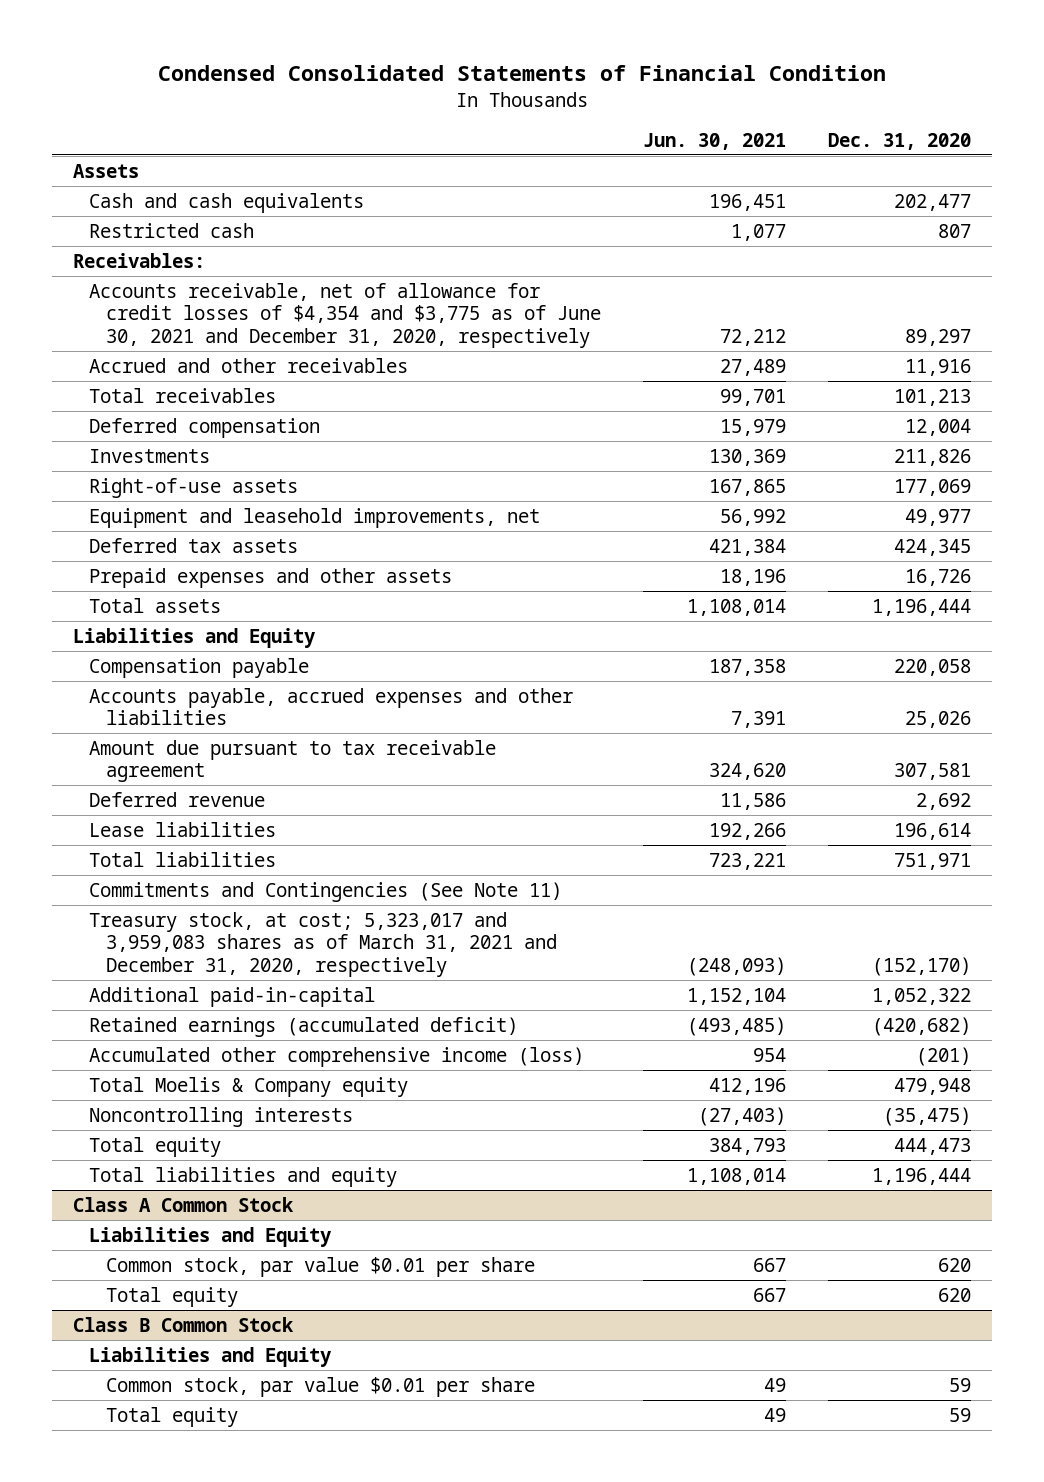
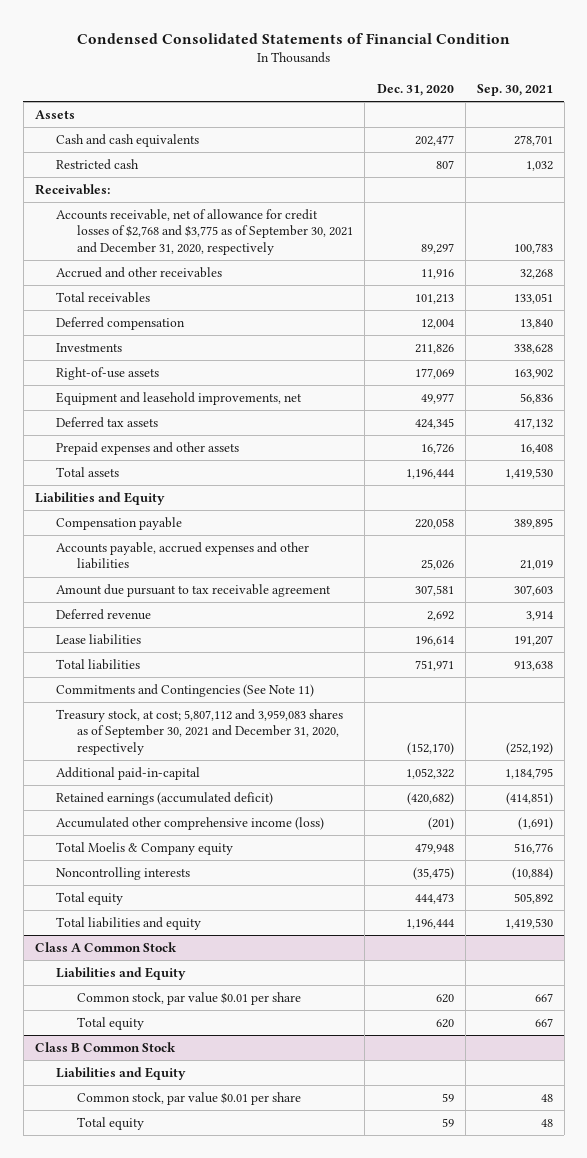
[642,132,786,150] Jun. 30, 2021 -> none
none -> [476,83,553,96] Sep. 30, 2021
[89,282,601,349] Accounts receivable, net of allowance for credit losses of $4,354 and $3,775 as of June 30, 2021 and December 31, 2020, respectively -> [56,209,354,255] Accounts receivable, net of allowance for credit losses of $2,768 and $3,775 as of September 30, 2021 and December 31, 2020, respectively
[89,911,557,978] Treasury stock, at cost; 5,323,017 and 3,959,083 shares as of March 31, 2021 and December 31, 2020, respectively -> [56,709,344,755] Treasury stock, at cost; 5,807,112 and 3,959,083 shares as of September 30, 2021 and December 31, 2020, respectively

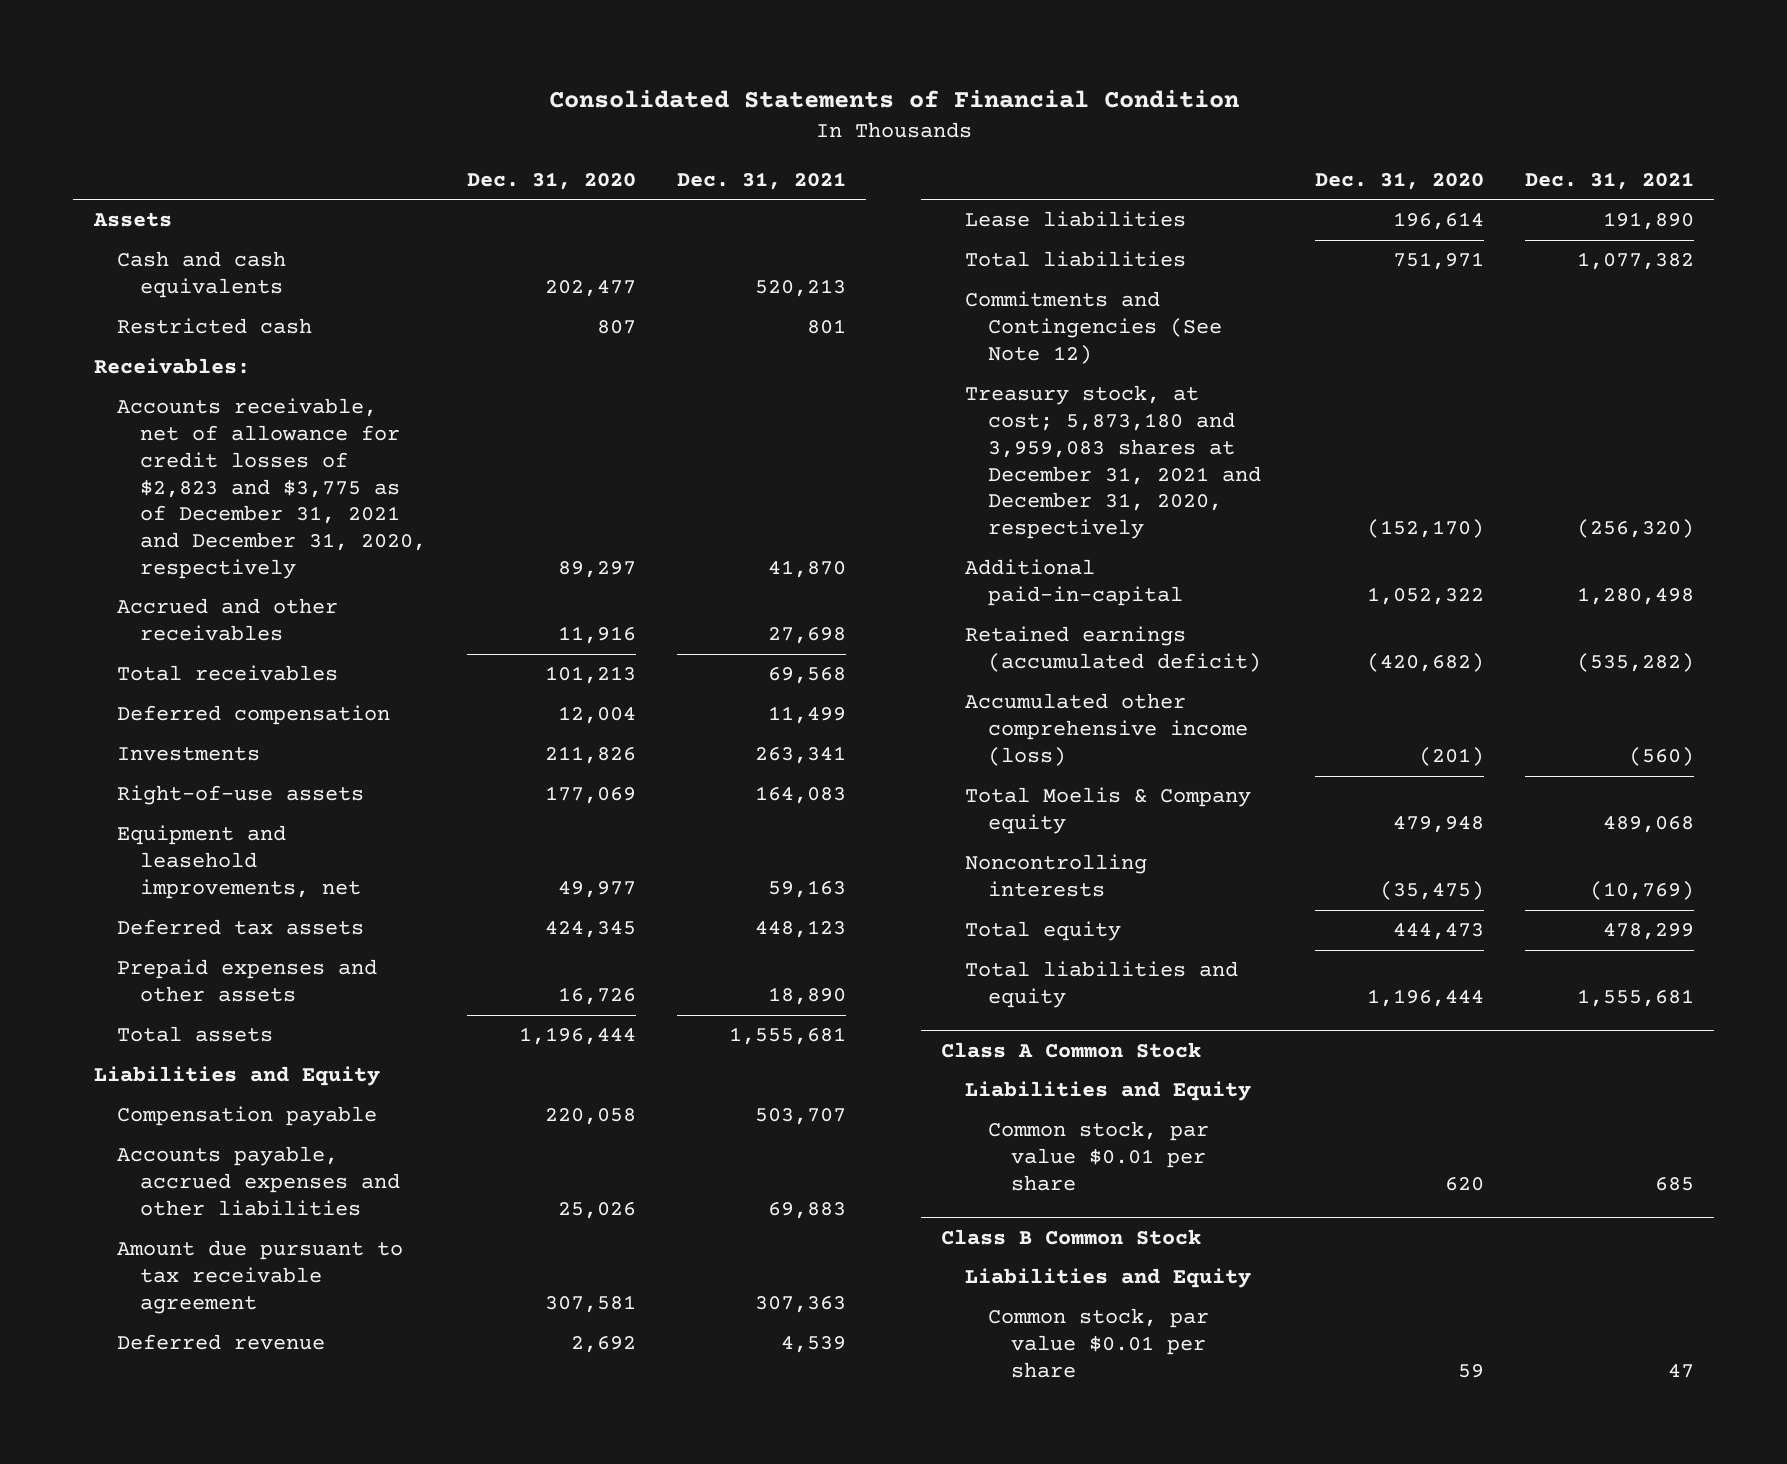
[76,33,510,45] Condensed Consolidated Statements of Financial Condition -> [548,90,1239,109] Consolidated Statements of Financial Condition
[476,83,553,96] Sep. 30, 2021 -> none
none -> [676,171,846,190] Dec. 31, 2021
[56,209,354,255] Accounts receivable, net of allowance for credit losses of $2,768 and $3,775 as of September 30, 2021 and December 31, 2020, respectively -> [116,398,427,579] Accounts receivable, net of allowance for credit losses of $2,823 and $3,775 as of December 31, 2021 and December 31, 2020, respectively
[56,684,315,698] Commitments and Contingencies (See Note 11) -> [964,291,1223,364] Commitments and Contingencies (See Note 12)
[56,709,344,755] Treasury stock, at cost; 5,807,112 and 3,959,083 shares as of September 30, 2021 and December 31, 2020, respectively -> [964,385,1262,540] Treasury stock, at cost; 5,873,180 and 3,959,083 shares at December 31, 2021 and December 31, 2020, respectively
[77,1017,145,1031] Total equity -> none
[77,1117,145,1131] Total equity -> none

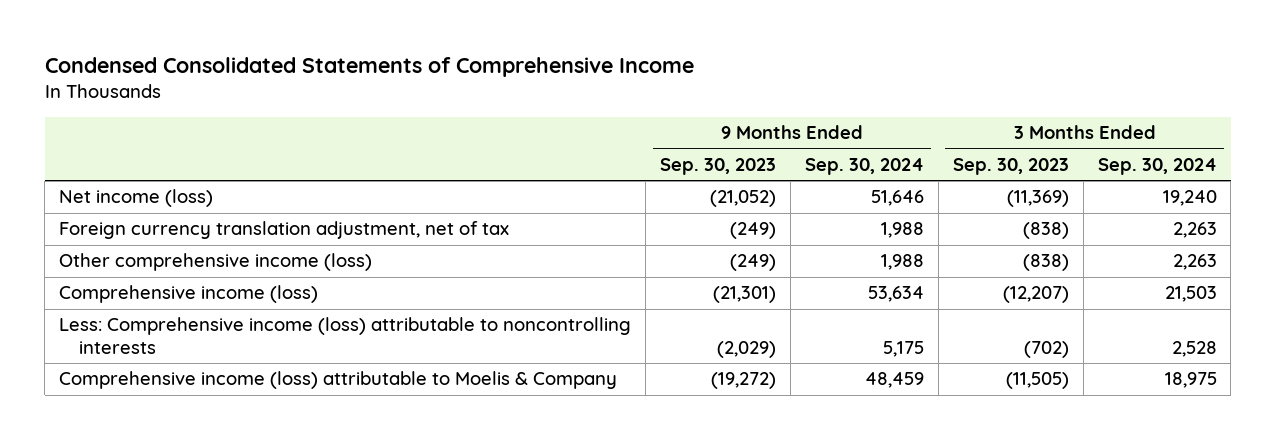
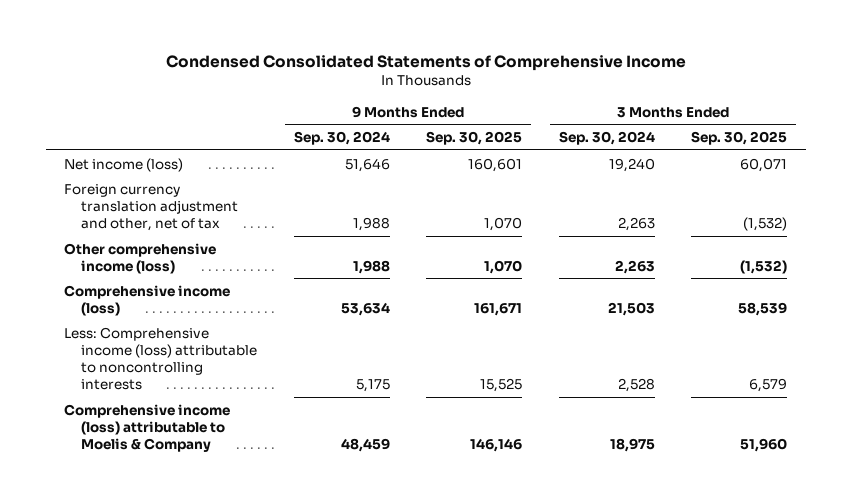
[659,157,776,175] Sep. 30, 2023 -> none
[952,157,1069,175] Sep. 30, 2023 -> none
none -> [426,131,523,146] Sep. 30, 2025
none -> [691,131,788,146] Sep. 30, 2025
[59,221,510,240] Foreign currency translation adjustment, net of tax -> [63,183,239,231] Foreign currency translation adjustment and other, net of tax

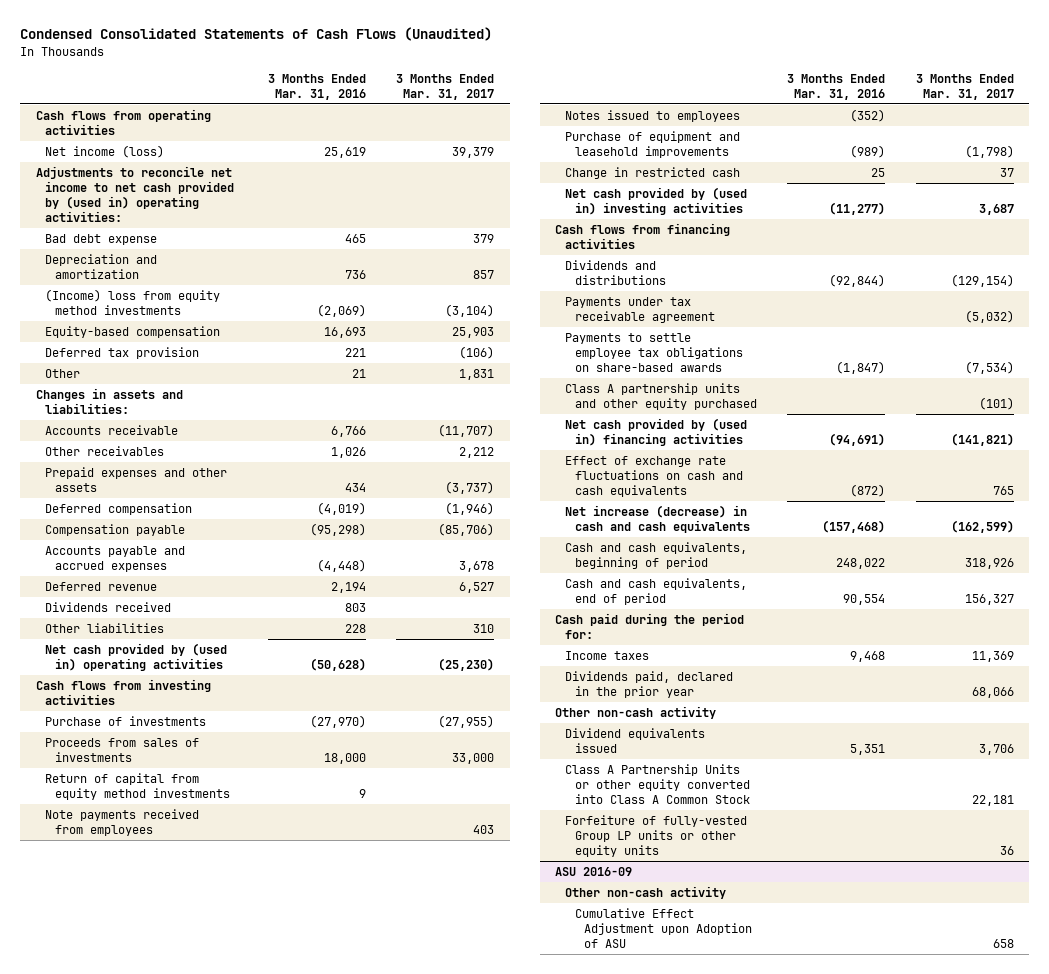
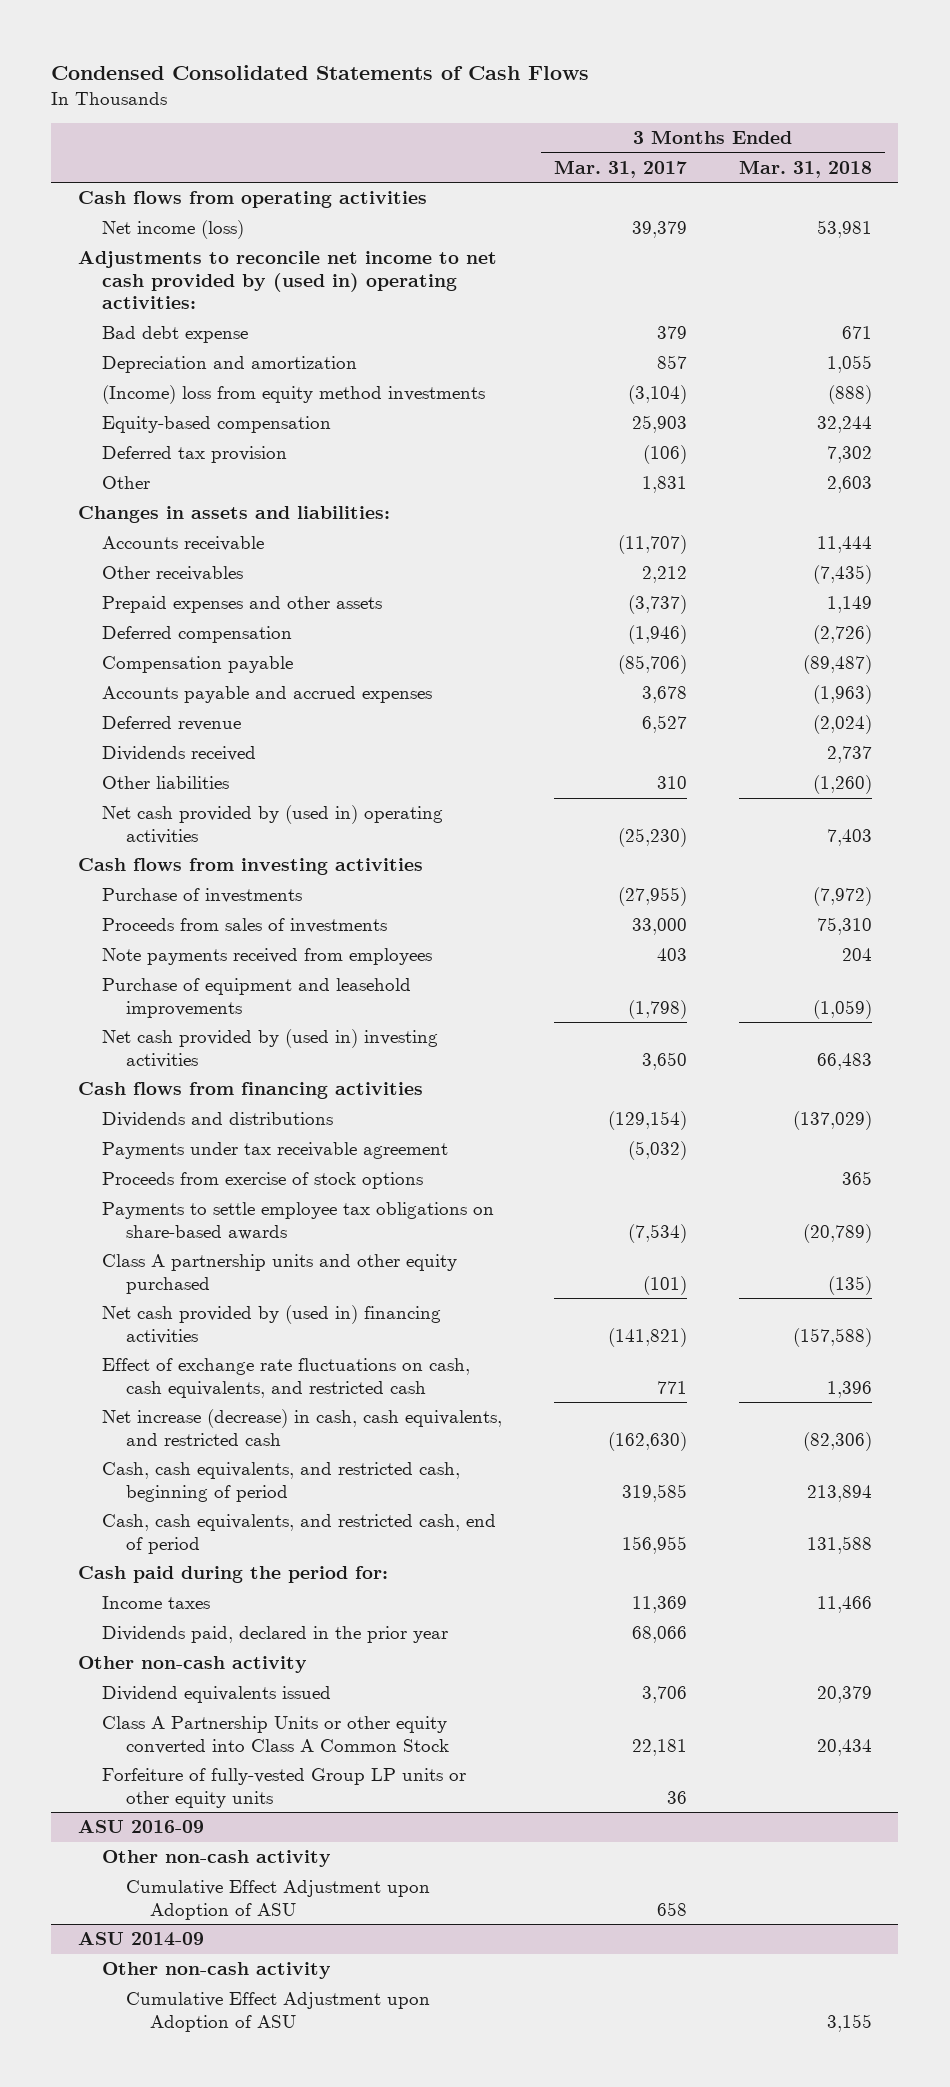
[20,27,493,42] Condensed Consolidated Statements of Cash Flows (Unaudited) -> [51,64,590,80] Condensed Consolidated Statements of Cash Flows
[267,73,366,100] 3 Months Ended Mar. 31, 2016 -> none
none -> [739,159,873,178] Mar. 31, 2018
[45,773,231,801] Return of capital from equity method investments -> none
[564,110,740,123] Notes issued to employees -> none
[564,167,740,180] Change in restricted cash -> none
[978,204,1014,216] 3,687 -> [642,1051,688,1070] 3,650
none -> [101,1172,423,1190] Proceeds from exercise of stock options
[564,456,743,497] Effect of exchange rate fluctuations on cash and cash equivalents -> [101,1358,470,1398] Effect of exchange rate fluctuations on cash, cash equivalents, and restricted cash
[992,485,1014,495] 765 -> [657,1380,688,1394] 771
[564,505,750,534] Net increase (decrease) in cash and cash equivalents -> [101,1409,502,1446] Net increase (decrease) in cash, cash equivalents, and restricted cash
[950,520,1014,534] (162,599) -> [608,1431,688,1451] (162,630)
[564,542,747,570] Cash and cash equivalents, beginning of period -> [101,1462,460,1502] Cash, cash equivalents, and restricted cash, beginning of period
[964,558,1014,570] 318,926 -> [622,1483,688,1502] 319,585
[564,578,747,606] Cash and cash equivalents, end of period -> [101,1514,496,1554] Cash, cash equivalents, and restricted cash, end of period
[964,594,1014,606] 156,327 -> [622,1535,688,1554] 156,955
none -> [77,1932,204,1947] ASU 2014-09
none -> [101,1962,331,1980] Other non-cash activity
none -> [125,1992,430,2032] Cumulative Effect Adjustment upon Adoption of ASU

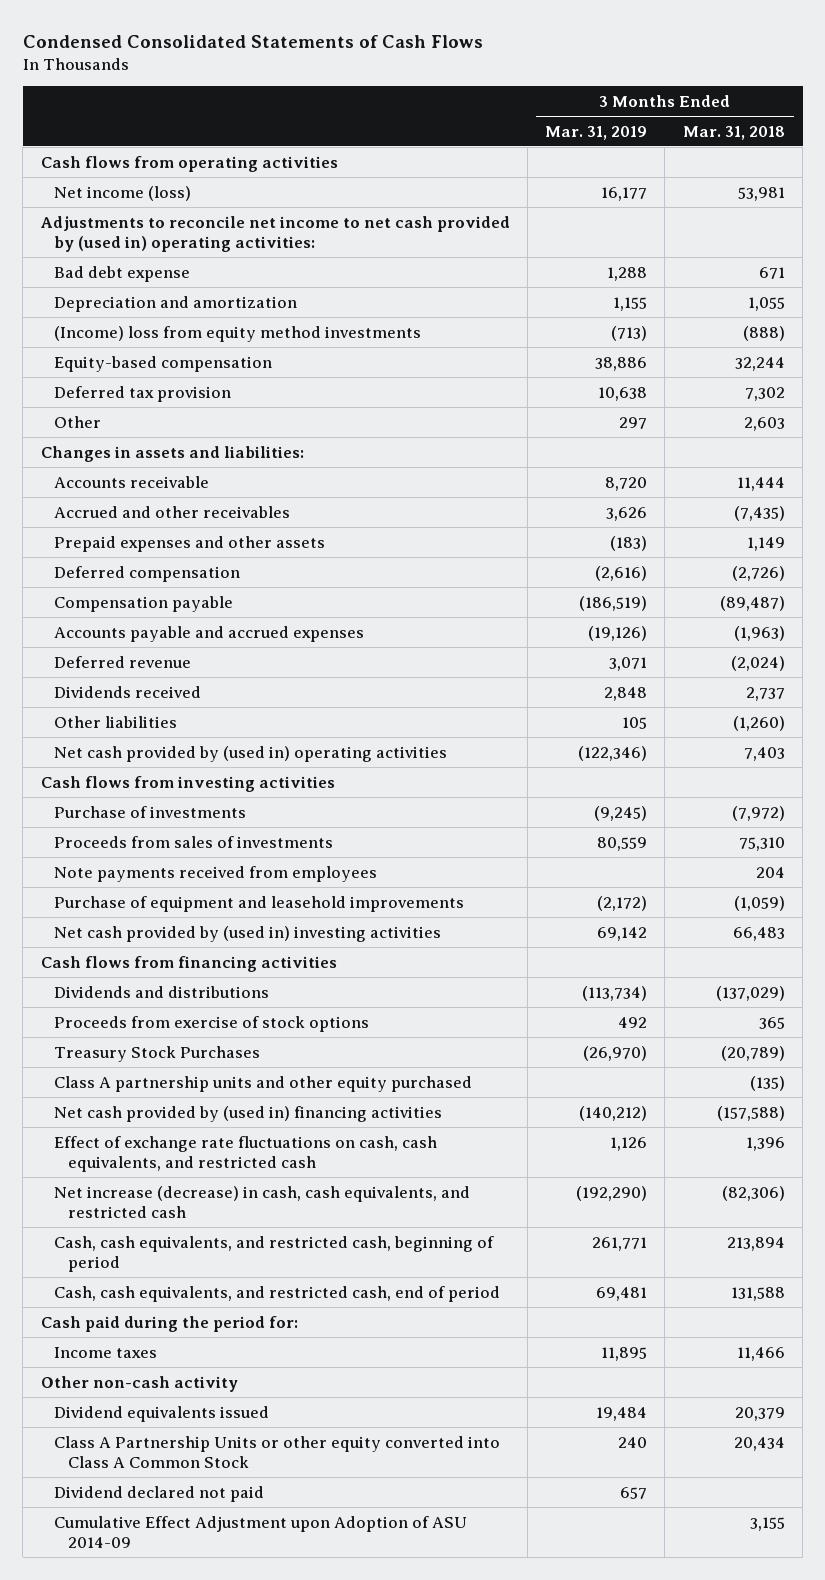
[554,159,688,178] Mar. 31, 2017 -> none
none -> [545,125,648,140] Mar. 31, 2019
[101,566,243,582] Other receivables -> [54,505,291,518] Accrued and other receivables
[101,1142,448,1160] Payments under tax receivable agreement -> none
[101,1202,494,1240] Payments to settle employee tax obligations on share-based awards -> [54,1045,261,1062] Treasury Stock Purchases
[101,1626,448,1644] Dividends paid, declared in the prior year -> none
[101,1768,466,1808] Forfeiture of fully-vested Group LP units or other equity units -> none
[77,1820,204,1834] ASU 2016-09 -> none
[101,1850,331,1868] Other non-cash activity -> none
[125,1880,430,1920] Cumulative Effect Adjustment upon Adoption of ASU -> none
[77,1932,204,1947] ASU 2014-09 -> none
[101,1962,331,1980] Other non-cash activity -> none
none -> [54,1485,265,1502] Dividend declared not paid
[125,1992,430,2032] Cumulative Effect Adjustment upon Adoption of ASU -> [54,1515,468,1548] Cumulative Effect Adjustment upon Adoption of ASU 2014-09

